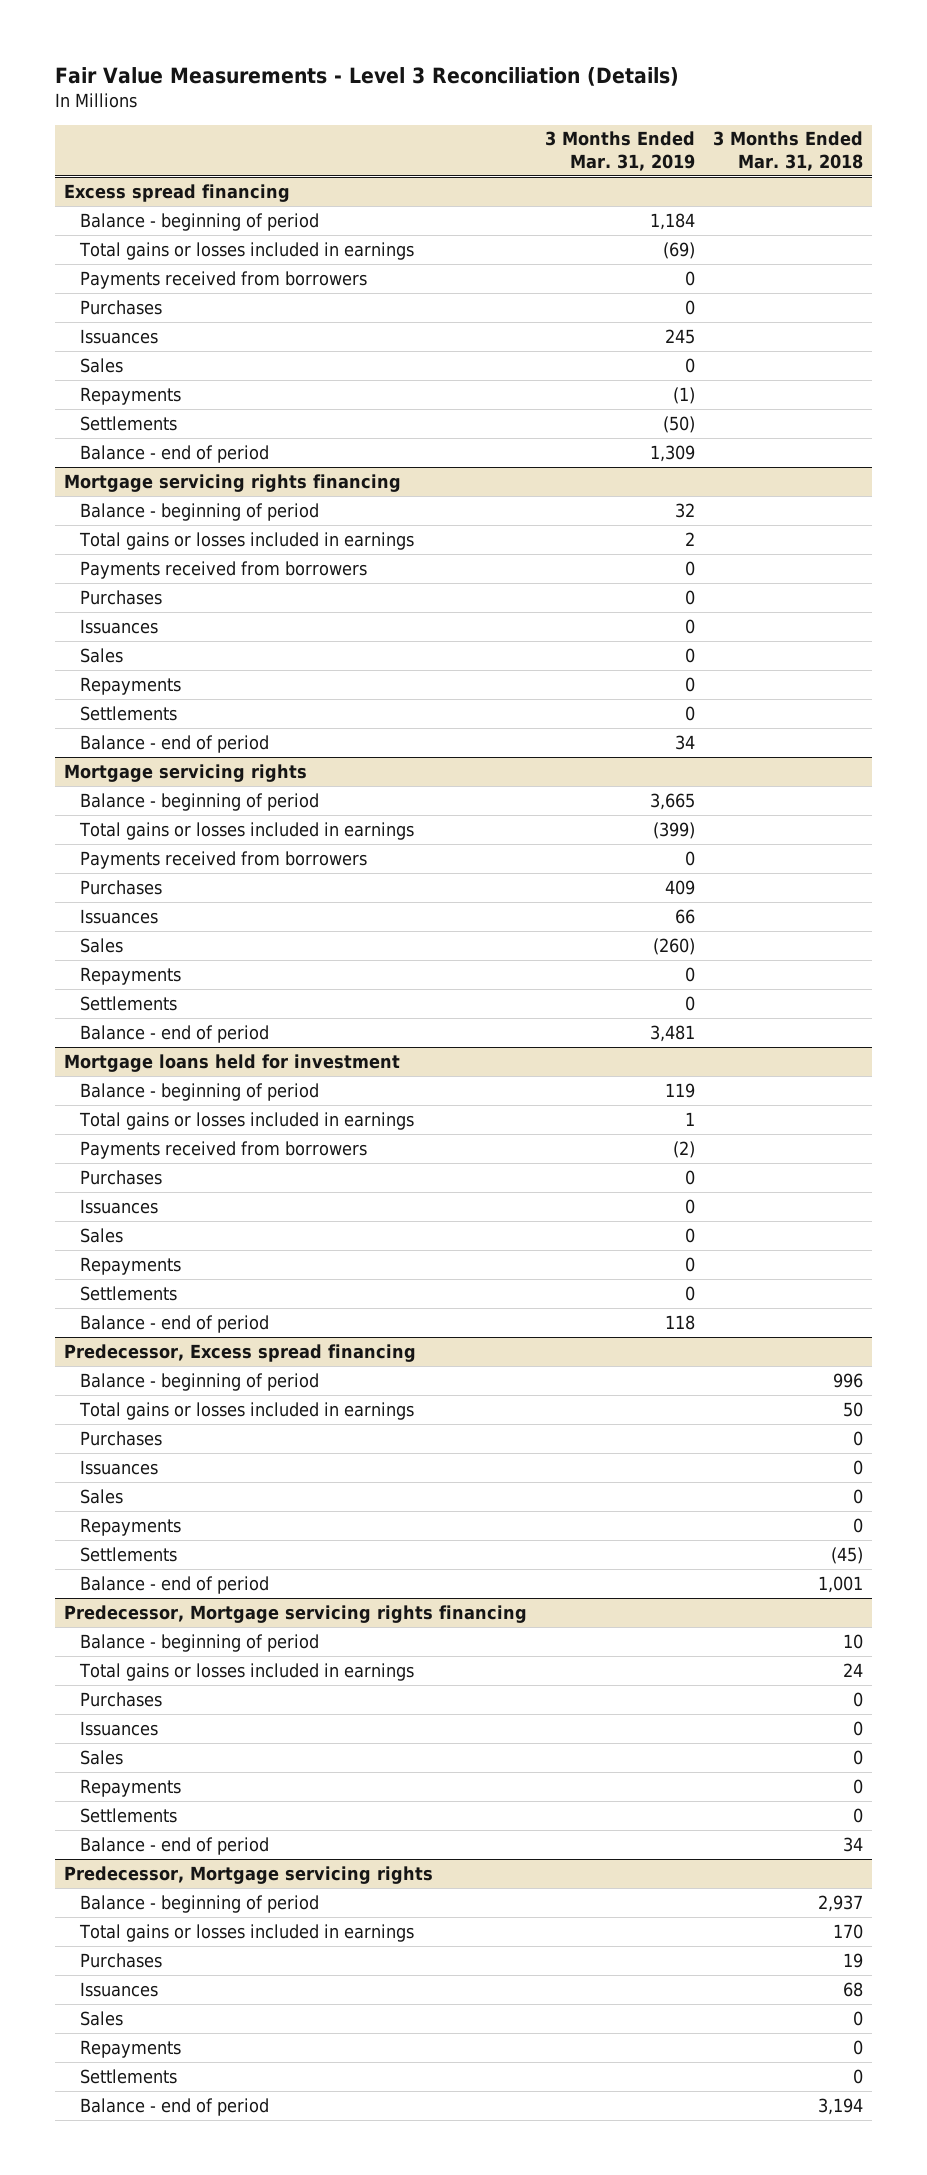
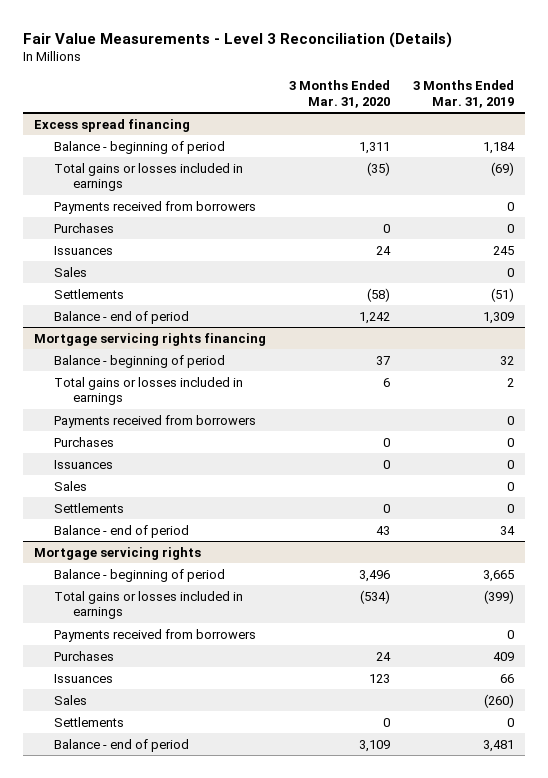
[713,131,864,171] 3 Months Ended Mar. 31, 2018 -> none
none -> [289,80,391,109] 3 Months Ended Mar. 31, 2020
[80,386,182,405] Repayments -> none
[663,415,696,433] (50) -> [490,287,514,302] (51)
[80,676,182,695] Repayments -> none
[80,966,182,985] Repayments -> none
[64,1053,401,1072] Mortgage loans held for investment -> none
[80,1082,320,1101] Balance - beginning of period -> none
[79,1111,415,1130] Total gains or losses included in earnings -> none
[80,1140,368,1159] Payments received from borrowers -> none
[80,1169,163,1185] Purchases -> none
[80,1198,159,1214] Issuances -> none
[80,1227,124,1243] Sales -> none
[80,1256,182,1275] Repayments -> none
[80,1285,178,1301] Settlements -> none
[80,1314,270,1333] Balance - end of period -> none
[64,1343,417,1362] Predecessor, Excess spread financing -> none
[80,1372,320,1391] Balance - beginning of period -> none
[79,1401,415,1420] Total gains or losses included in earnings -> none
[80,1430,163,1446] Purchases -> none
[80,1459,159,1475] Issuances -> none
[80,1488,124,1504] Sales -> none
[80,1517,182,1536] Repayments -> none
[80,1546,178,1562] Settlements -> none
[80,1575,270,1594] Balance - end of period -> none
[64,1604,528,1623] Predecessor, Mortgage servicing rights financing -> none
[80,1633,320,1652] Balance - beginning of period -> none
[79,1662,415,1681] Total gains or losses included in earnings -> none
[80,1691,163,1707] Purchases -> none
[80,1720,159,1736] Issuances -> none
[80,1749,124,1765] Sales -> none
[80,1778,182,1797] Repayments -> none
[80,1807,178,1823] Settlements -> none
[80,1836,270,1855] Balance - end of period -> none
[64,1865,434,1884] Predecessor, Mortgage servicing rights -> none
[80,1894,320,1913] Balance - beginning of period -> none
[79,1923,415,1942] Total gains or losses included in earnings -> none
[80,1952,163,1968] Purchases -> none
[80,1981,159,1997] Issuances -> none
[80,2010,124,2026] Sales -> none
[80,2039,182,2058] Repayments -> none
[80,2068,178,2084] Settlements -> none
[80,2097,270,2116] Balance - end of period -> none

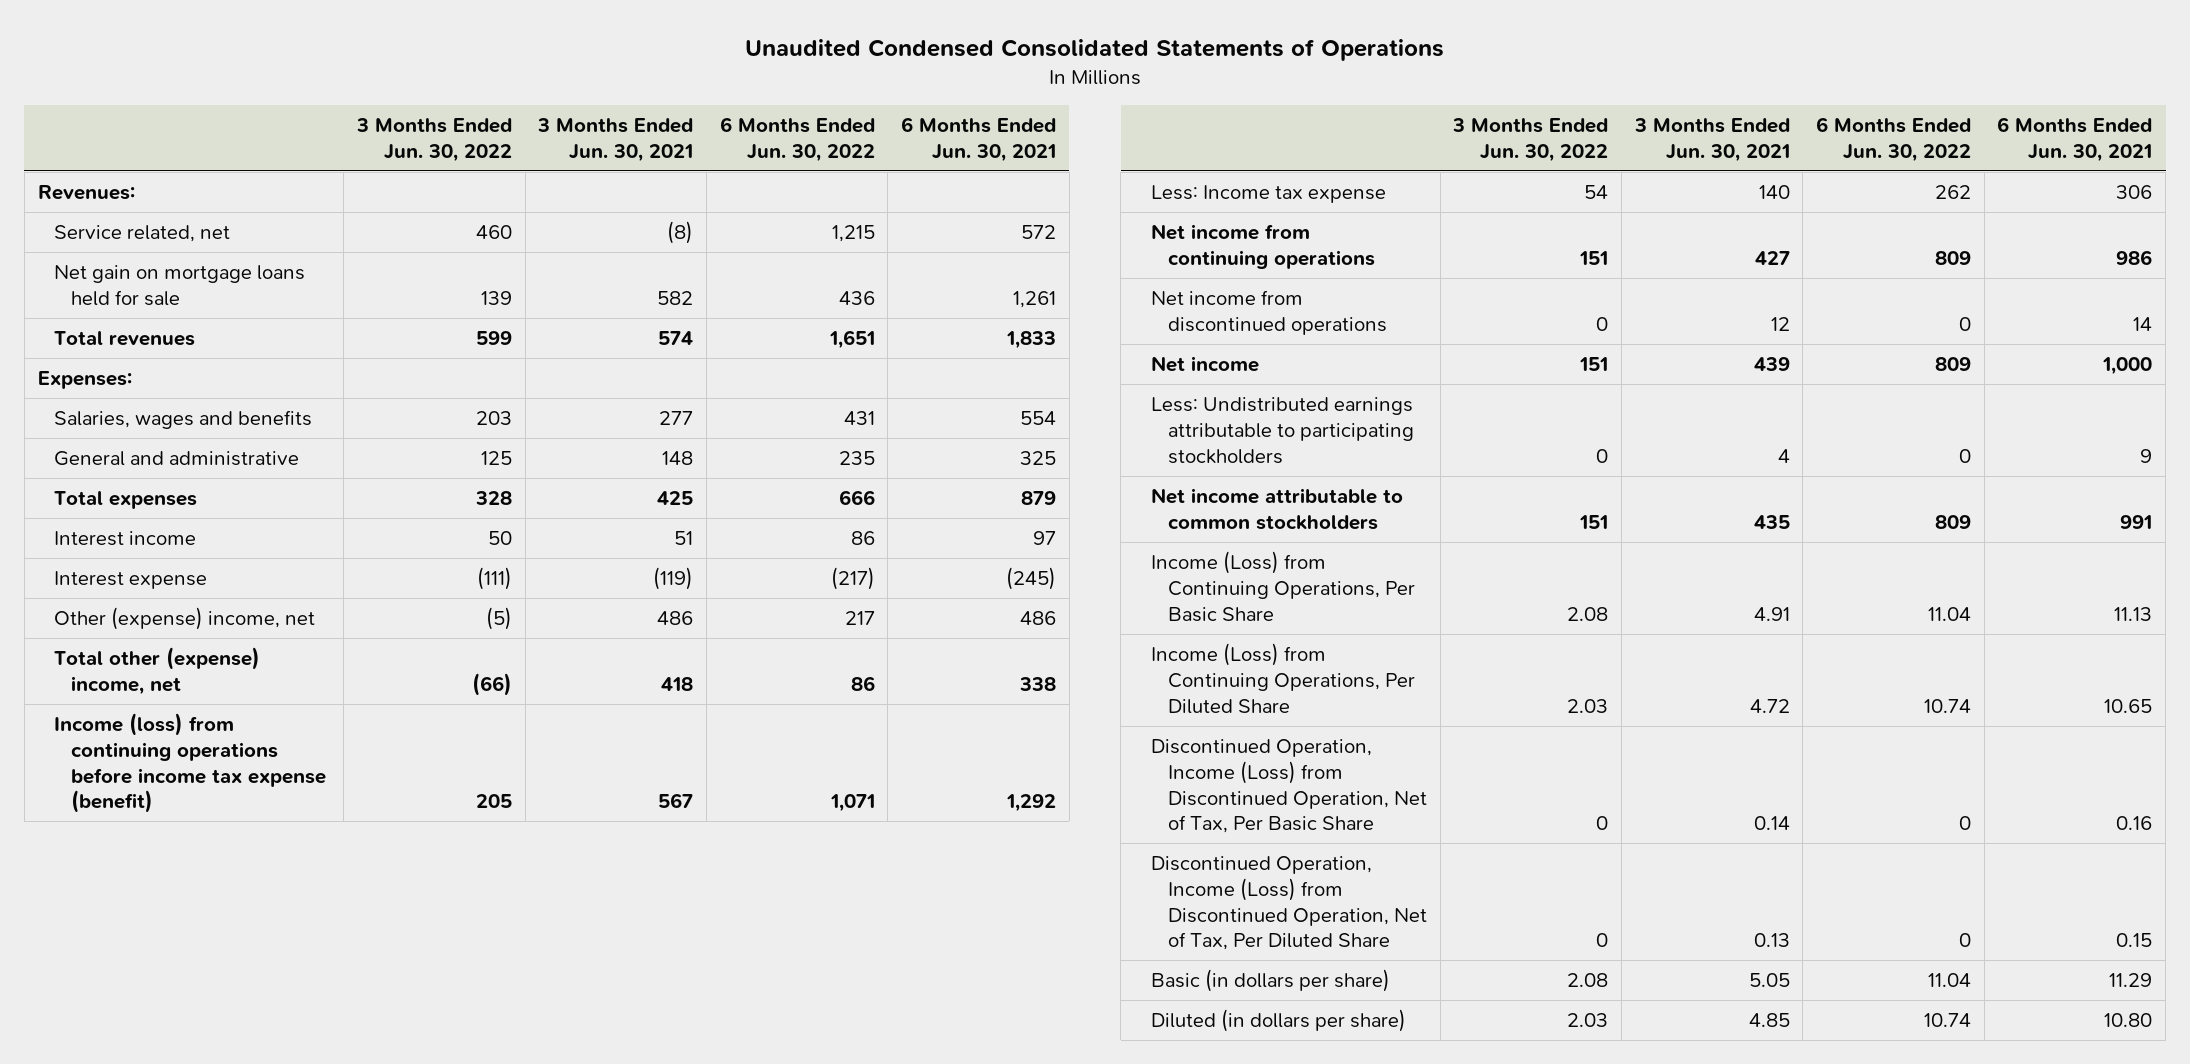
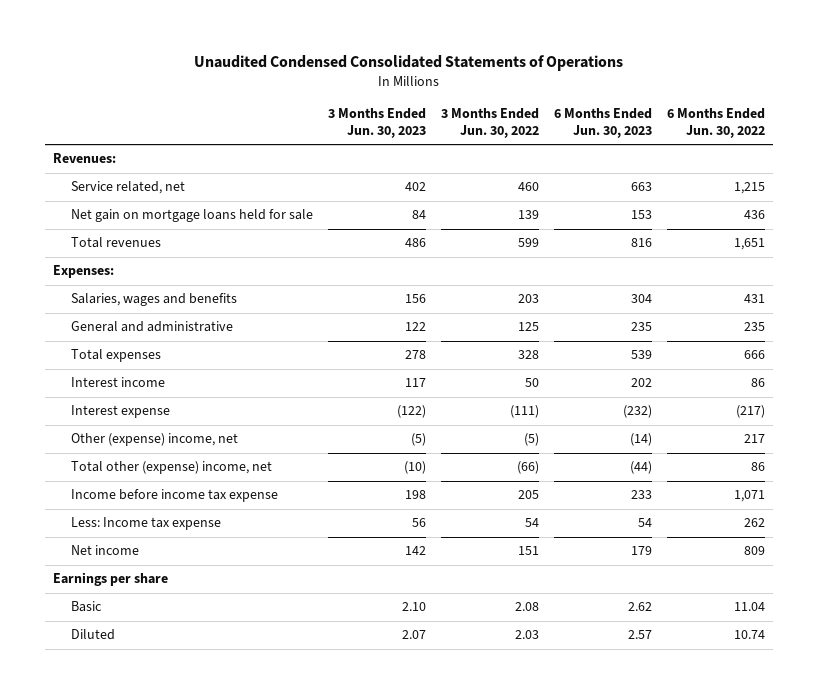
[537,118,694,162] 3 Months Ended Jun. 30, 2021 -> none
[900,117,1056,162] 6 Months Ended Jun. 30, 2021 -> none
none -> [328,108,427,139] 3 Months Ended Jun. 30, 2023
none -> [554,108,653,139] 6 Months Ended Jun. 30, 2023
[54,713,327,814] Income (loss) from continuing operations before income tax expense (benefit) -> [71,489,279,503] Income before income tax expense
[1150,224,1375,269] Net income from continuing operations -> none
[1150,290,1387,335] Net income from discontinued operations -> none
[1150,397,1414,464] Less: Undistributed earnings attributable to participating stockholders -> none
[1150,488,1403,530] Net income attributable to common stockholders -> none
[1150,551,1415,622] Income (Loss) from Continuing Operations, Per Basic Share -> none
[1150,643,1415,714] Income (Loss) from Continuing Operations, Per Diluted Share -> none
[1150,739,1427,834] Discontinued Operation, Income (Loss) from Discontinued Operation, Net of Tax, Per Basic Share -> none
[1150,856,1427,951] Discontinued Operation, Income (Loss) from Discontinued Operation, Net of Tax, Per Diluted Share -> none
none -> [52,572,168,587] Earnings per share
[1150,969,1390,993] Basic (in dollars per share) -> [71,601,103,613] Basic
[1150,1009,1406,1033] Diluted (in dollars per share) -> [71,629,116,641] Diluted

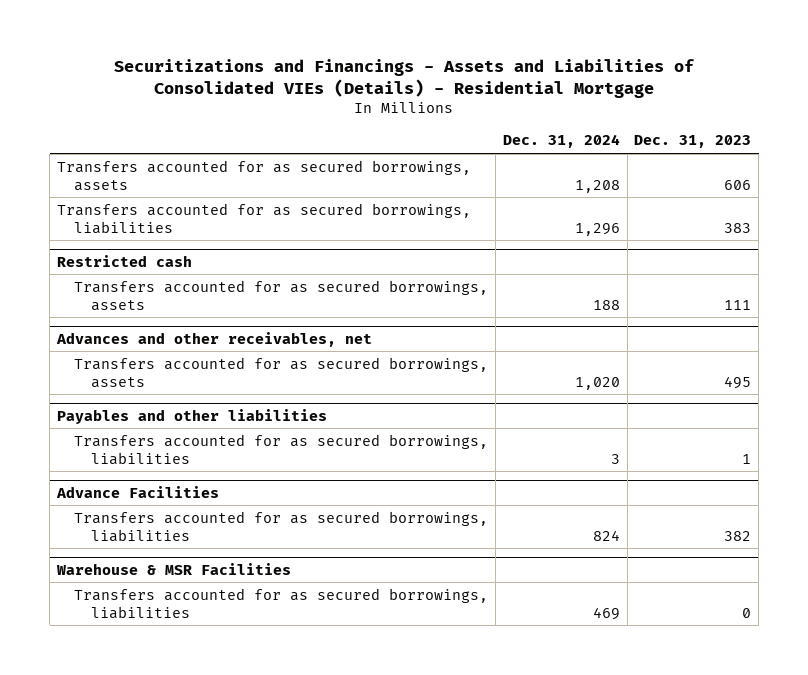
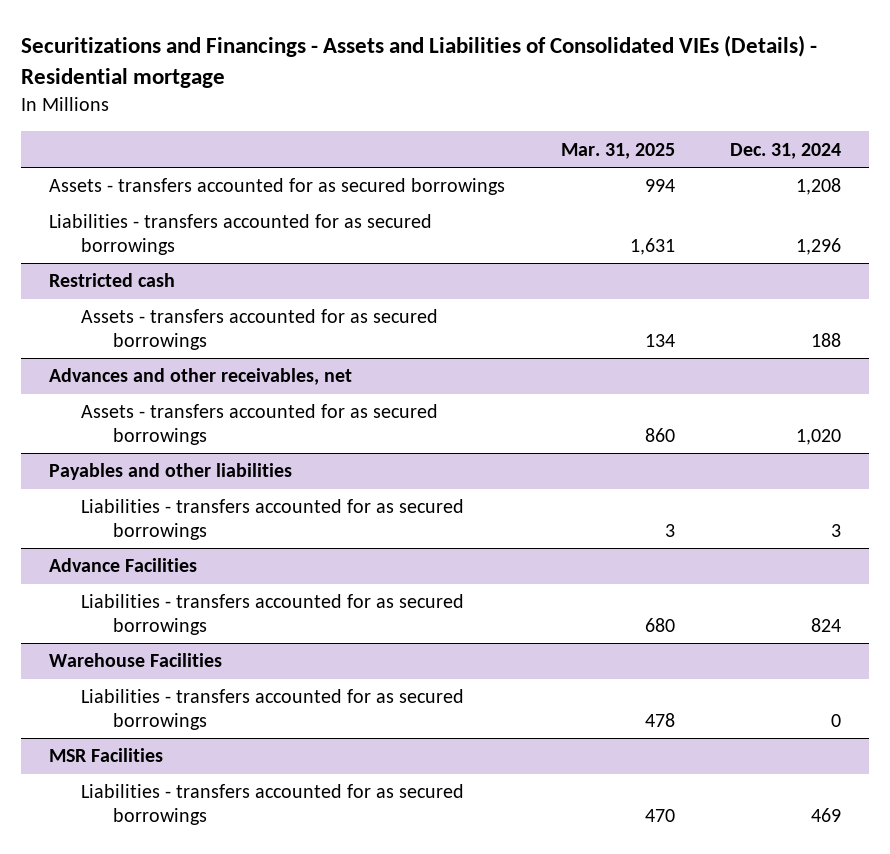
[114,58,695,99] Securitizations and Financings - Assets and Liabilities of Consolidated VIEs (Details) - Residential Mortgage -> [21,34,818,89] Securitizations and Financings - Assets and Liabilities of Consolidated VIEs (Details) - Residential mortgage
[634,135,752,149] Dec. 31, 2023 -> none
none -> [560,142,675,159] Mar. 31, 2025
[56,159,471,191] Transfers accounted for as secured borrowings, assets -> [49,178,506,196] Assets - transfers accounted for as secured borrowings
[56,202,471,234] Transfers accounted for as secured borrowings, liabilities -> [49,214,433,256] Liabilities - transfers accounted for as secured borrowings
[74,279,489,311] Transfers accounted for as secured borrowings, assets -> [81,309,439,351] Assets - transfers accounted for as secured borrowings
[74,356,489,388] Transfers accounted for as secured borrowings, assets -> [81,404,439,446] Assets - transfers accounted for as secured borrowings
[74,433,489,465] Transfers accounted for as secured borrowings, liabilities -> [81,499,465,541] Liabilities - transfers accounted for as secured borrowings
[74,510,489,542] Transfers accounted for as secured borrowings, liabilities -> [81,594,465,636] Liabilities - transfers accounted for as secured borrowings
[55,562,291,575] Warehouse & MSR Facilities -> [49,653,223,668] Warehouse Facilities
[74,587,489,619] Transfers accounted for as secured borrowings, liabilities -> [81,689,465,731] Liabilities - transfers accounted for as secured borrowings
[592,606,620,620] 469 -> [831,714,842,728] 0
none -> [49,748,164,763] MSR Facilities
none -> [81,784,465,826] Liabilities - transfers accounted for as secured borrowings

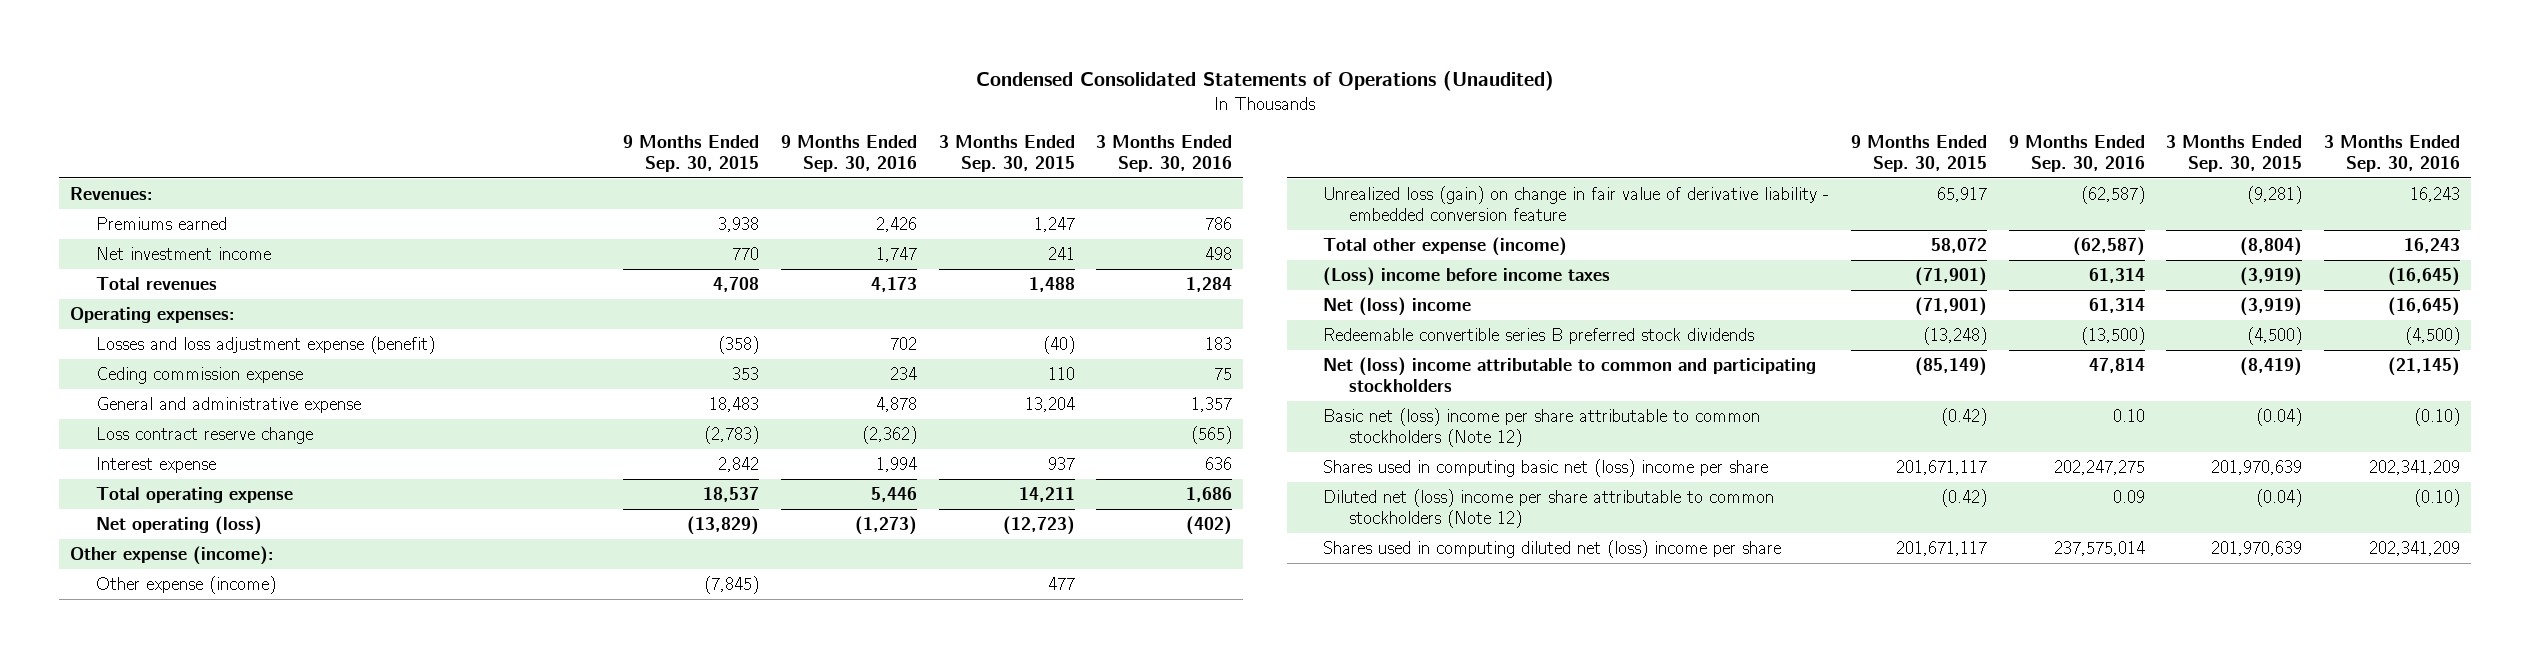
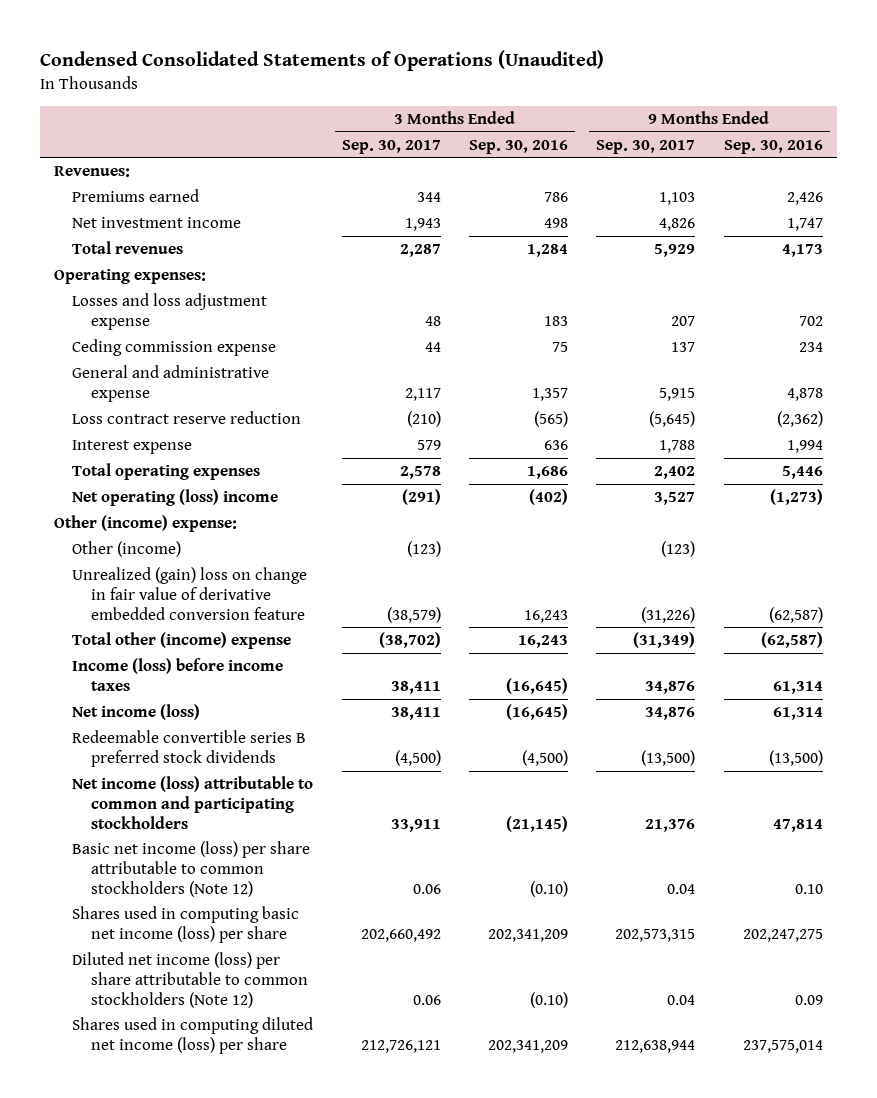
[623,135,760,172] 9 Months Ended Sep. 30, 2015 -> none
[938,135,1075,172] 3 Months Ended Sep. 30, 2015 -> none
none -> [341,139,441,154] Sep. 30, 2017
none -> [596,139,696,154] Sep. 30, 2017
[95,336,435,355] Losses and loss adjustment expense (benefit) -> [72,293,268,330] Losses and loss adjustment expense
[95,427,313,445] Loss contract reserve change -> [72,411,302,425] Loss contract reserve reduction
[95,487,293,504] Total operating expense -> [72,463,261,481] Total operating expenses
[95,516,262,536] Net operating (loss) -> [72,489,279,507] Net operating (loss) income
[70,546,275,566] Other expense (income): -> [54,515,238,533] Other (income) expense:
[95,576,276,595] Other expense (income) -> [72,541,182,558] Other (income)
[1323,186,1830,221] Unrealized loss (gain) on change in fair value of derivative liability - embedded conversion feature -> [72,567,308,620] Unrealized (gain) loss on change in fair value of derivative embedded conversion feature
[1323,237,1568,257] Total other expense (income) -> [72,632,292,650] Total other (income) expense
[1323,267,1611,287] (Loss) income before income taxes -> [72,658,284,691] Income (loss) before income taxes
[1323,297,1472,317] Net (loss) income -> [72,704,201,721] Net income (loss)
[1323,357,1817,392] Net (loss) income attributable to common and participating stockholders -> [72,776,314,829] Net income (loss) attributable to common and participating stockholders
[1323,408,1761,447] Basic net (loss) income per share attributable to common stockholders (Note 12) -> [72,841,311,897] Basic net income (loss) per share attributable to common stockholders (Note 12)
[1323,459,1769,478] Shares used in computing basic net (loss) income per share -> [72,906,300,943] Shares used in computing basic net income (loss) per share
[1323,489,1775,528] Diluted net (loss) income per share attributable to common stockholders (Note 12) -> [72,952,308,1008] Diluted net income (loss) per share attributable to common stockholders (Note 12)
[1323,540,1782,559] Shares used in computing diluted net (loss) income per share -> [72,1017,314,1054] Shares used in computing diluted net income (loss) per share

